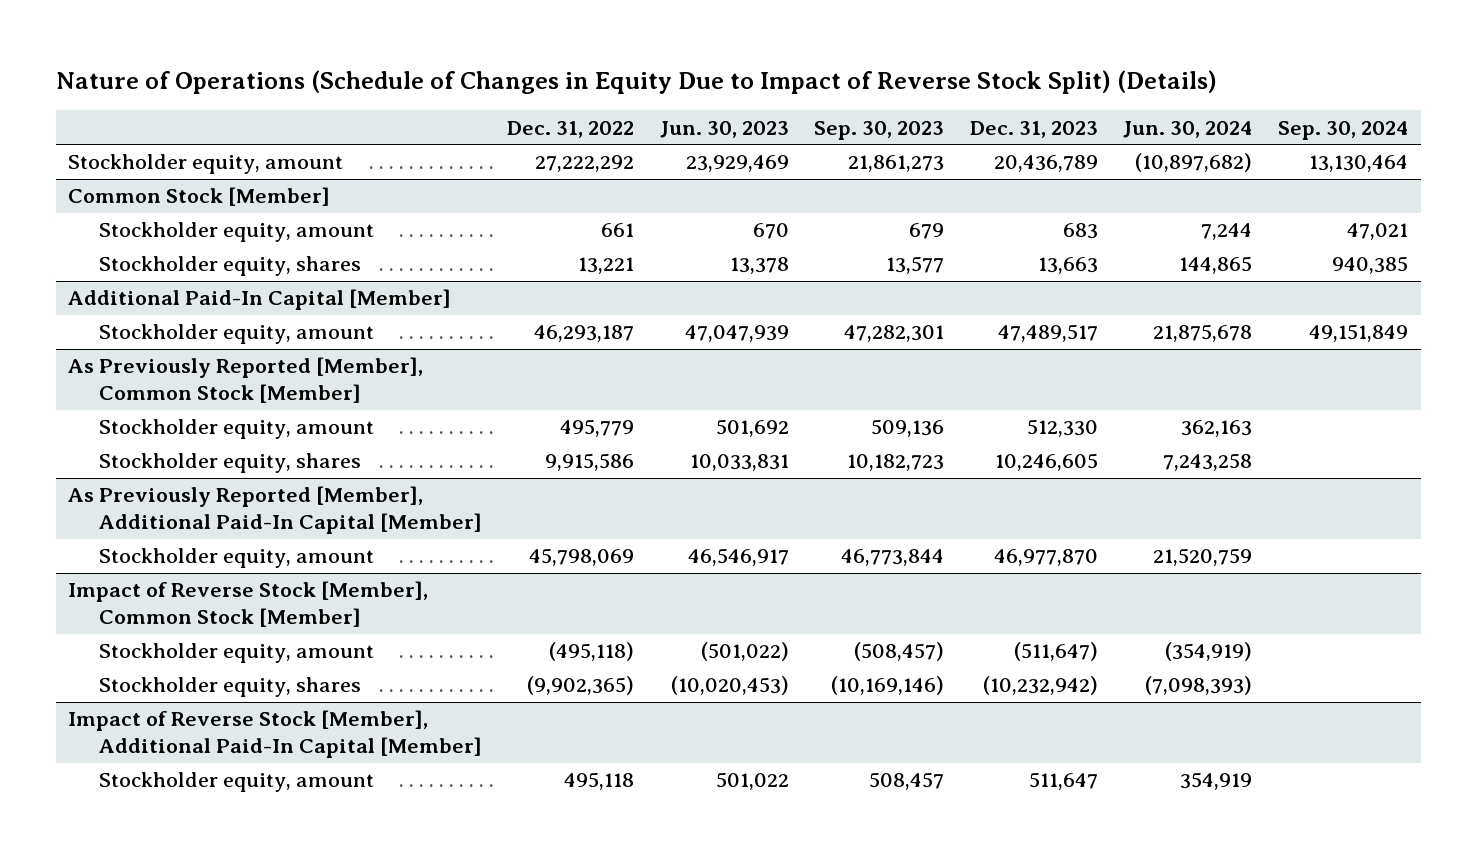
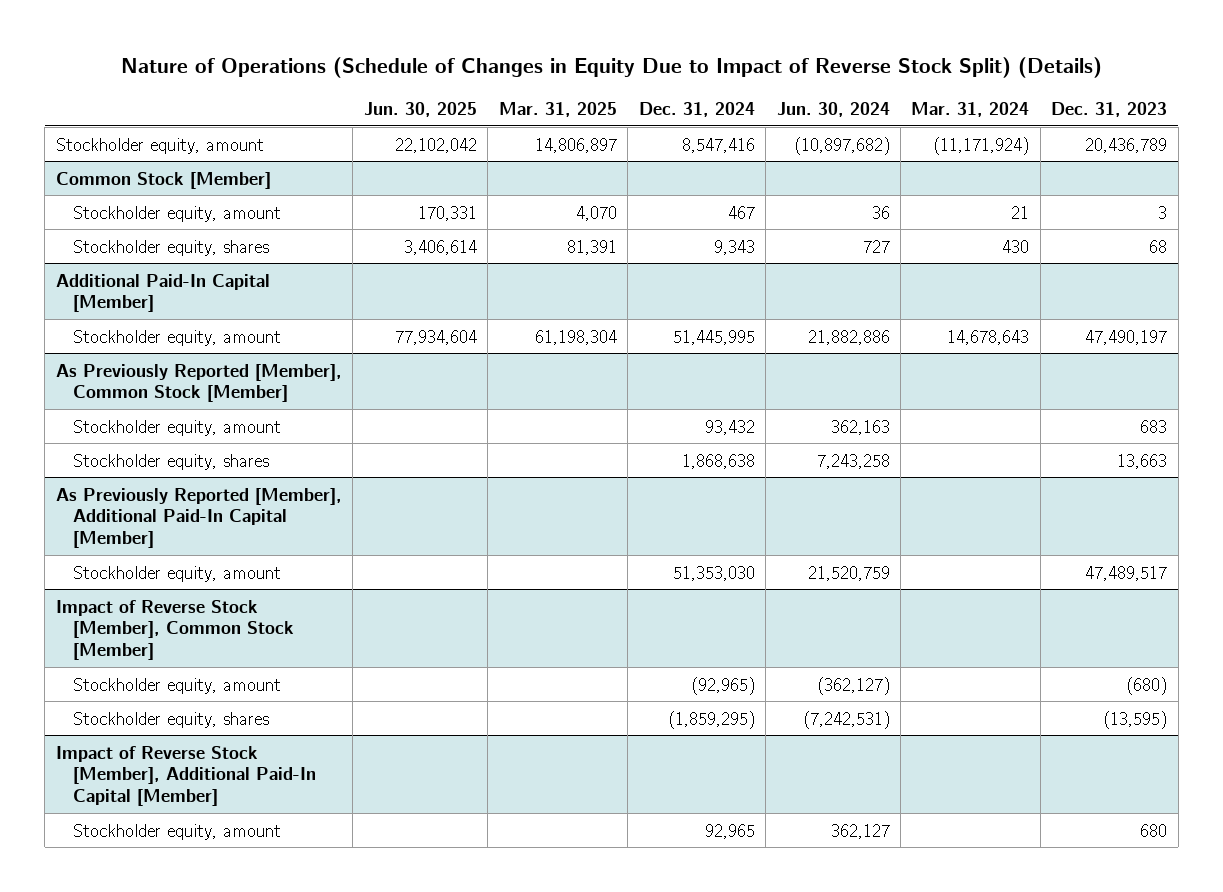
[507,120,635,138] Dec. 31, 2022 -> none
[659,120,789,138] Jun. 30, 2023 -> none
[814,120,945,140] Sep. 30, 2023 -> none
[1277,120,1408,140] Sep. 30, 2024 -> none
none -> [363,101,477,117] Jun. 30, 2025
none -> [498,101,617,117] Mar. 31, 2025
none -> [638,101,755,117] Dec. 31, 2024
none -> [911,101,1030,117] Mar. 31, 2024
[1062,223,1098,240] 683 -> [1158,205,1168,219] 3
[1201,223,1253,241] 7,244 -> [871,205,890,219] 36
[1037,257,1098,275] 13,663 -> [1149,239,1168,253] 68
[1179,256,1253,275] 144,865 -> [862,239,890,253] 727
[997,324,1098,343] 47,489,517 -> [1085,329,1168,345] 47,490,197
[1153,324,1253,343] 21,875,678 -> [807,329,890,345] 21,882,886
[1026,419,1098,438] 512,330 -> [1140,419,1168,433] 683
[994,453,1098,472] 10,246,605 -> [1117,453,1168,469] 13,663
[993,549,1098,567] 46,977,870 -> [1085,565,1168,581] 47,489,517
[1013,642,1098,662] (511,647) -> [1126,676,1168,695] (680)
[1165,642,1253,662] (354,919) -> [816,676,890,695] (362,127)
[982,676,1098,696] (10,232,942) -> [1103,710,1168,729] (13,595)
[1145,676,1253,696] (7,098,393) -> [802,710,890,729] (7,242,531)
[1028,772,1098,791] 511,647 -> [1140,823,1168,837] 680
[1180,772,1253,791] 354,919 -> [830,823,890,839] 362,127

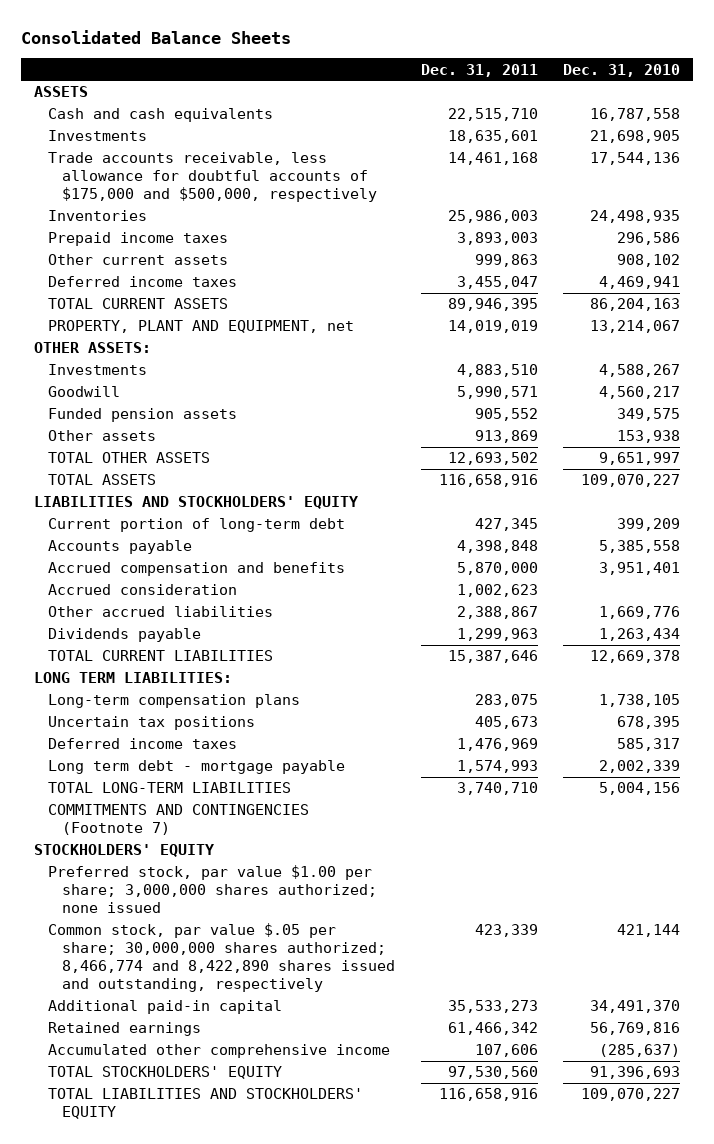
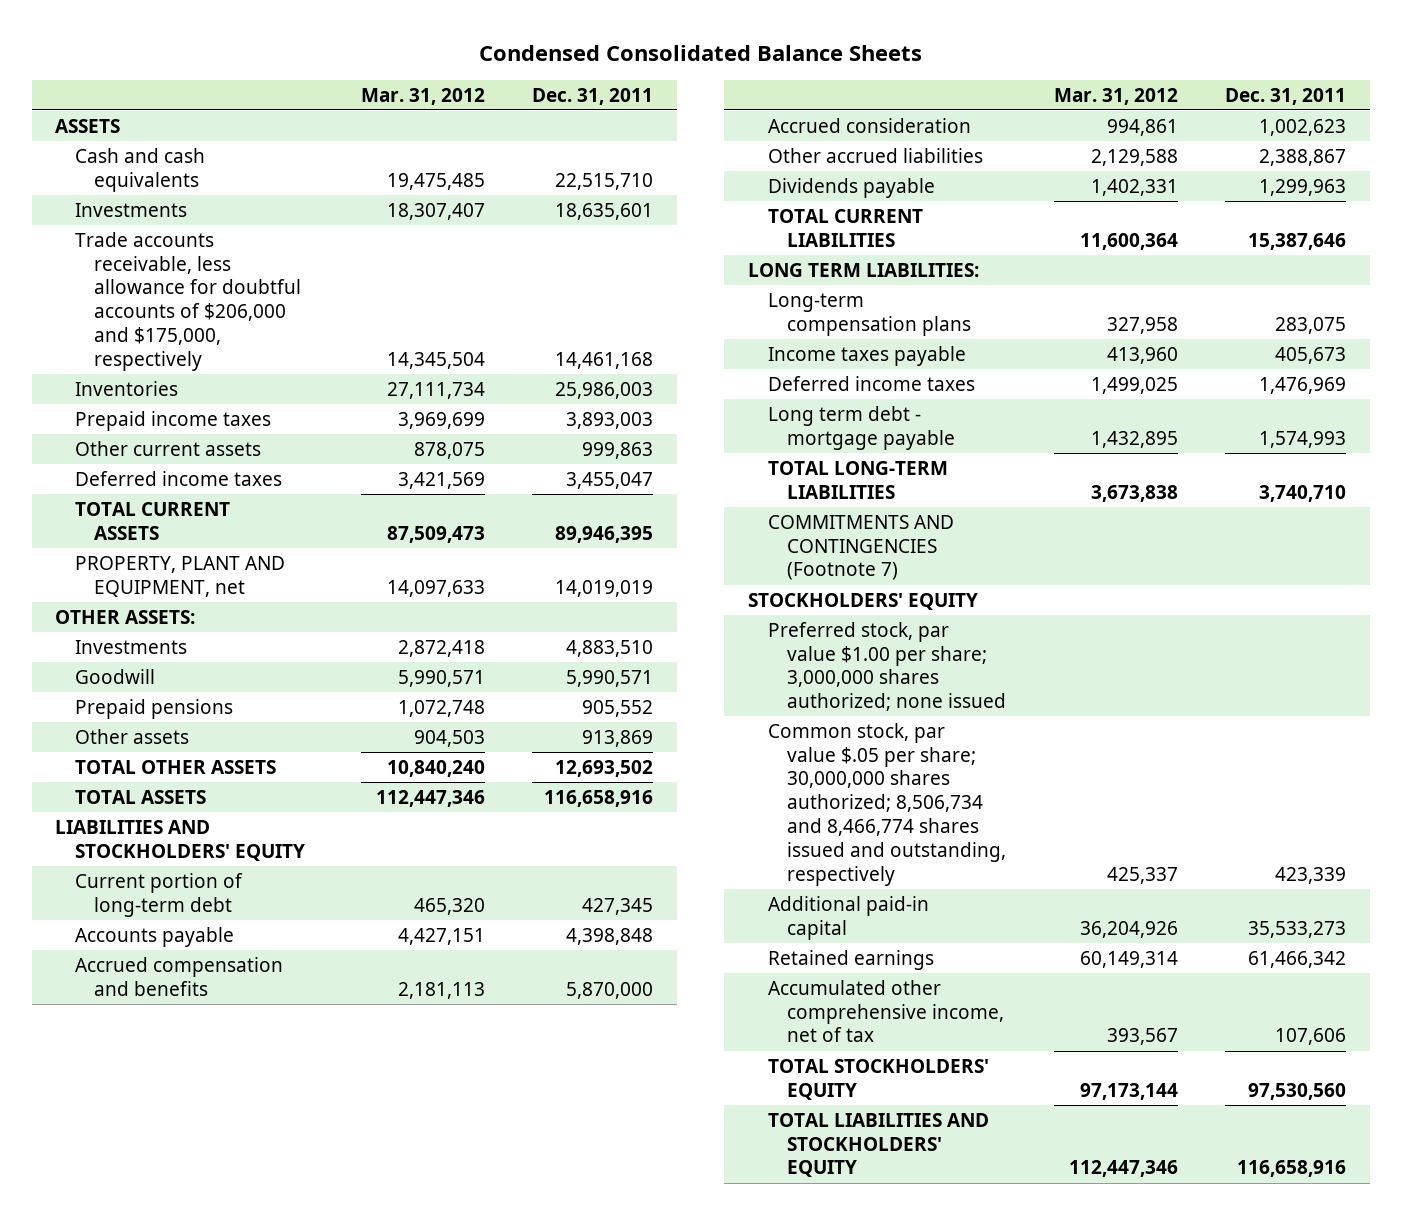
[21,29,292,44] Consolidated Balance Sheets -> [478,45,922,62] Condensed Consolidated Balance Sheets
[563,63,681,77] Dec. 31, 2010 -> none
none -> [360,87,485,105] Mar. 31, 2012
[48,152,378,203] Trade accounts receivable, less allowance for doubtful accounts of $175,000 and $500,000, respectively -> [74,231,302,372] Trade accounts receivable, less allowance for doubtful accounts of $206,000 and $175,000, respectively
[48,408,238,423] Funded pension assets -> [74,698,233,719] Prepaid pensions
[48,716,256,731] Uncertain tax positions -> [767,345,966,366] Income taxes payable
[48,923,396,993] Common stock, par value $.05 per share; 30,000,000 shares authorized; 8,466,774 and 8,422,890 shares issued and outstanding, respectively -> [767,722,1007,886] Common stock, par value $.05 per share; 30,000,000 shares authorized; 8,506,734 and 8,466,774 shares issued and outstanding, respectively
[48,1044,391,1059] Accumulated other comprehensive income -> [767,979,1005,1043] Accumulated other comprehensive income, net of tax

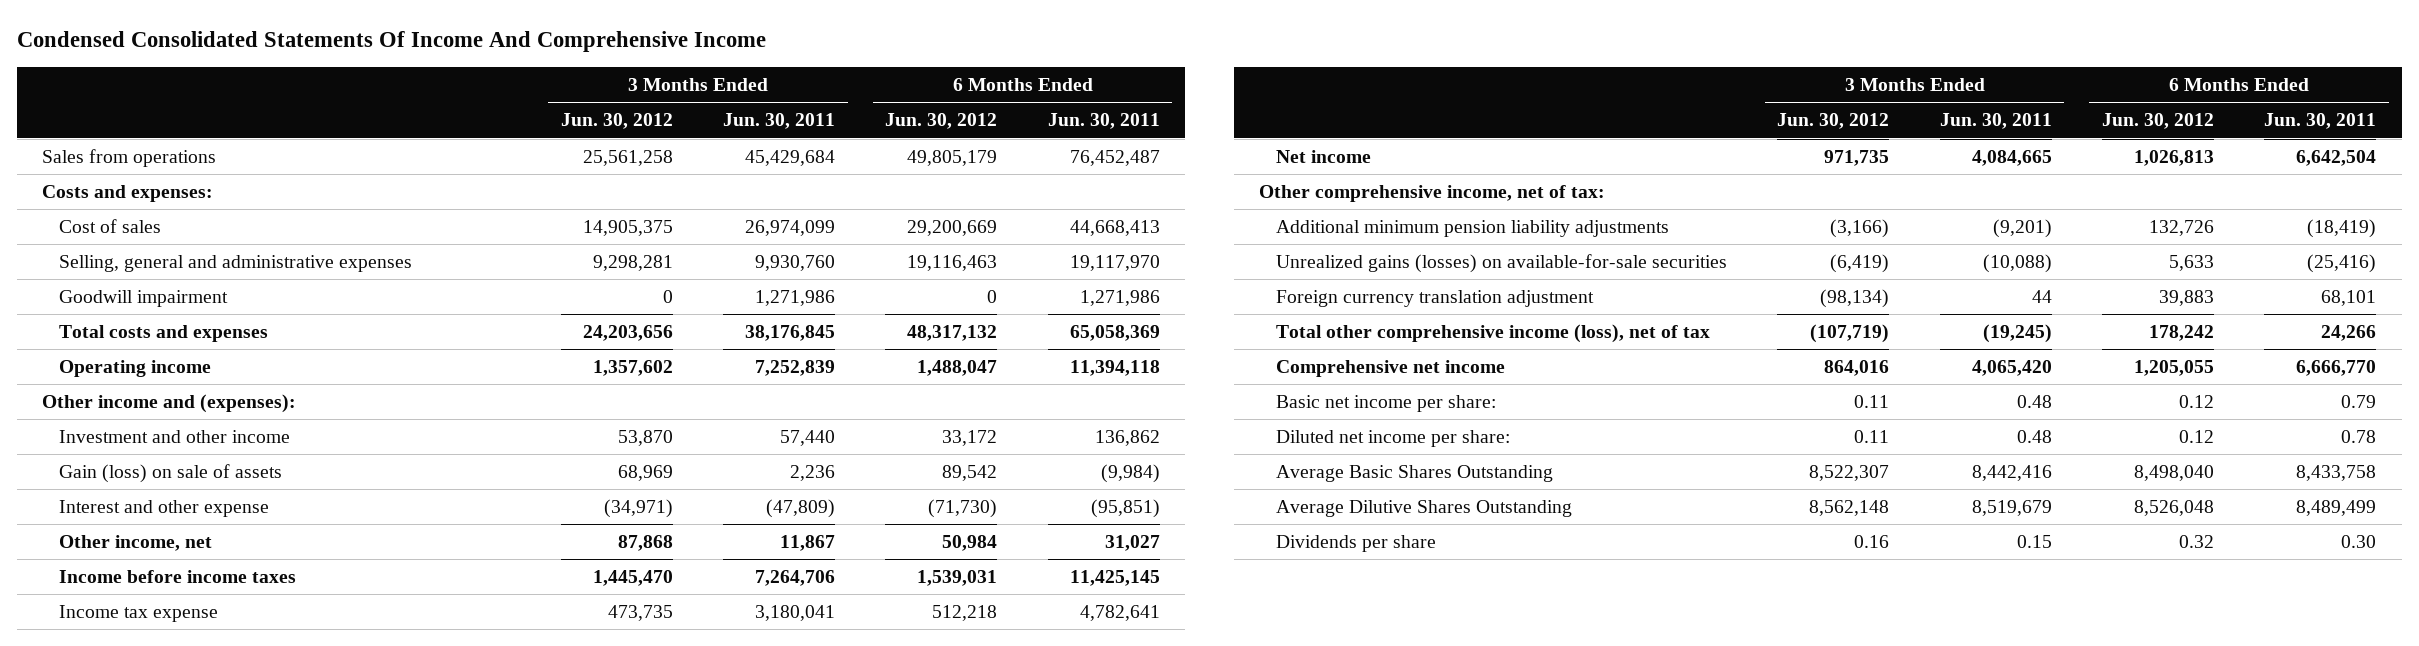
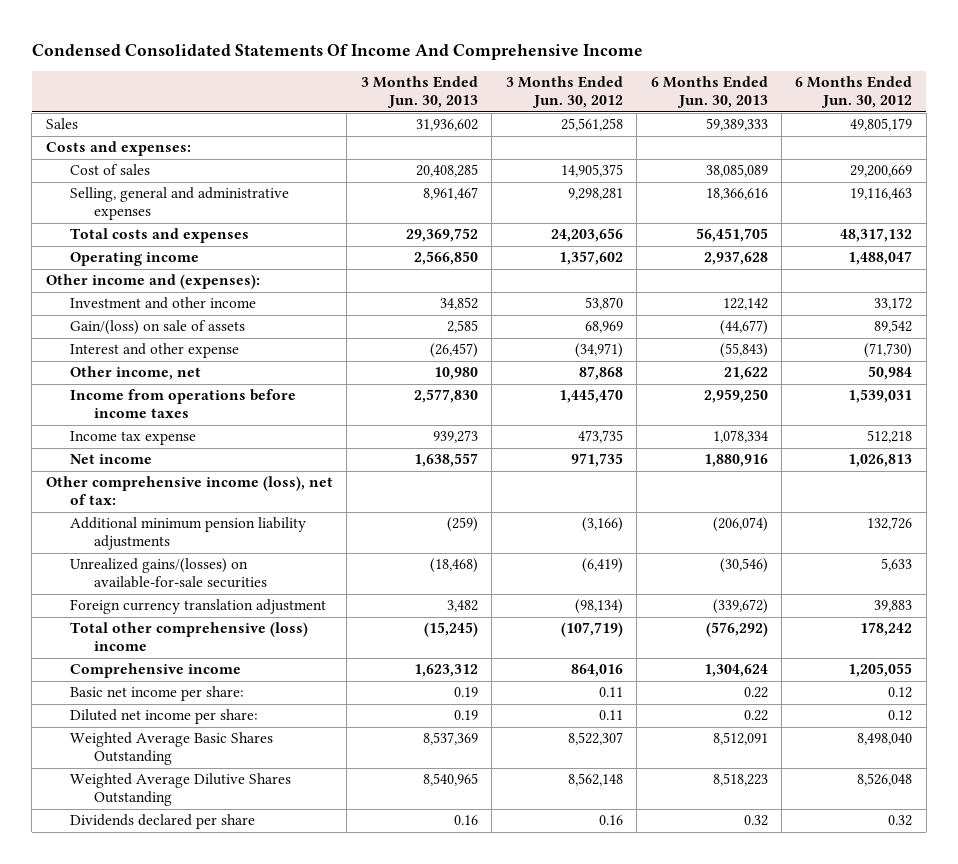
[723,113,836,130] Jun. 30, 2011 -> none
[1047,113,1160,130] Jun. 30, 2011 -> none
none -> [360,76,478,109] 3 Months Ended Jun. 30, 2013
none -> [650,76,768,109] 6 Months Ended Jun. 30, 2013
[42,149,217,168] Sales from operations -> [45,118,78,130] Sales
[59,290,229,308] Goodwill impairment -> none
[59,464,283,484] Gain (loss) on sale of assets -> [69,320,245,336] Gain/(loss) on sale of assets
[59,570,297,584] Income before income taxes -> [69,389,296,419] Income from operations before income taxes
[1258,185,1605,203] Other comprehensive income, net of tax: -> [45,476,333,506] Other comprehensive income (loss), net of tax:
[1276,254,1728,274] Unrealized gains (losses) on available-for-sale securities -> [69,558,267,589] Unrealized gains/(losses) on available-for-sale securities
[1276,324,1711,344] Total other comprehensive income (loss), net of tax -> [69,622,308,652] Total other comprehensive (loss) income
[1276,360,1506,378] Comprehensive net income -> [69,663,241,679] Comprehensive income
[1276,465,1554,483] Average Basic Shares Outstanding -> [69,732,273,766] Weighted Average Basic Shares Outstanding
[1276,500,1573,518] Average Dilutive Shares Outstanding -> [69,773,291,807] Weighted Average Dilutive Shares Outstanding
[1276,535,1437,553] Dividends per share -> [69,814,255,830] Dividends declared per share

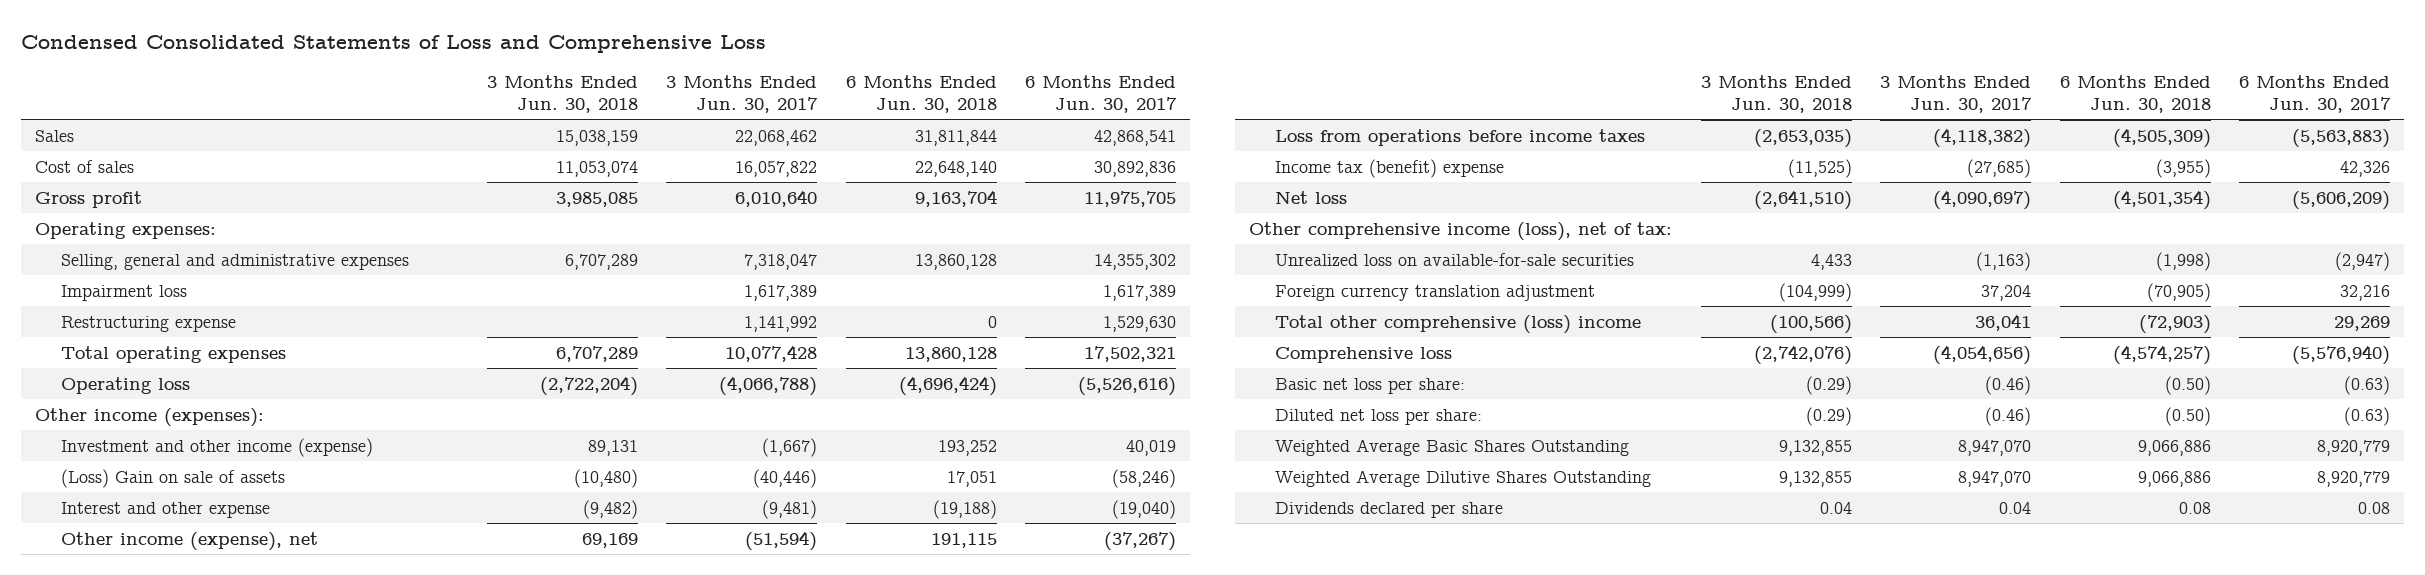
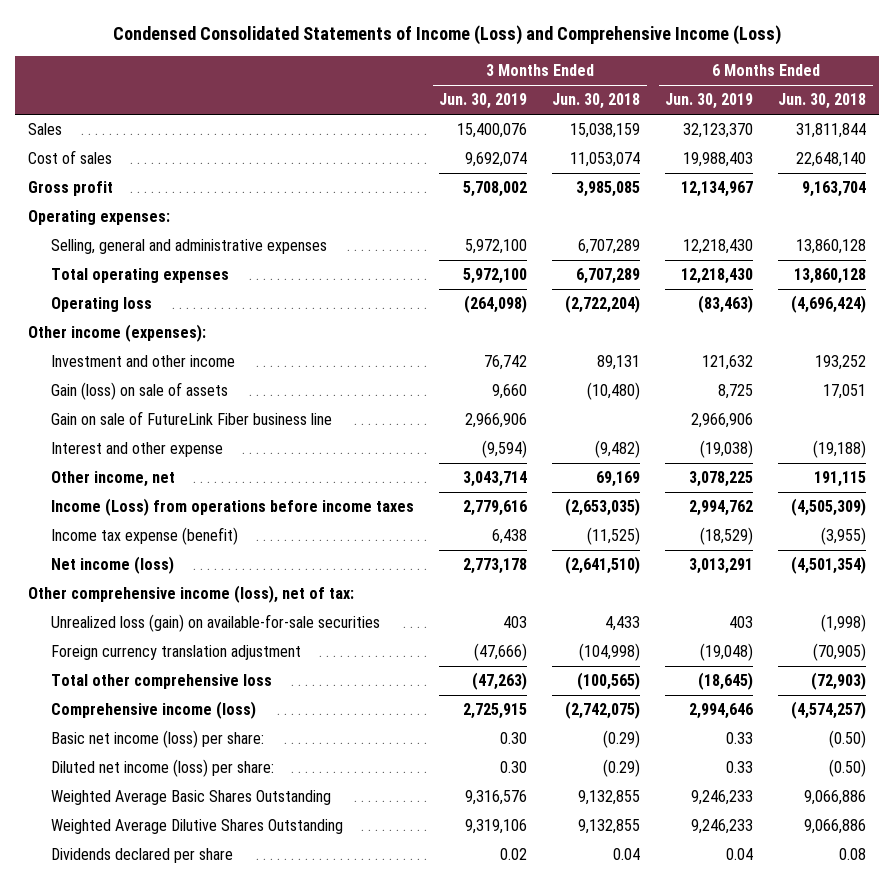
[20,34,766,53] Condensed Consolidated Statements of Loss and Comprehensive Loss -> [112,24,781,45] Condensed Consolidated Statements of Income (Loss) and Comprehensive Income (Loss)
[666,75,819,113] 3 Months Ended Jun. 30, 2017 -> none
[1025,75,1178,113] 6 Months Ended Jun. 30, 2017 -> none
none -> [439,93,528,110] Jun. 30, 2019
none -> [665,93,754,110] Jun. 30, 2019
[61,284,188,301] Impairment loss -> none
[61,315,237,332] Restructuring expense -> none
[61,437,374,457] Investment and other income (expense) -> [51,355,236,368] Investment and other income
[61,468,286,488] (Loss) Gain on sale of assets -> [51,382,229,401] Gain (loss) on sale of assets
none -> [51,411,333,426] Gain on sale of FutureLink Fiber business line
[61,531,319,551] Other income (expense), net -> [51,471,176,488] Other income, net
[1275,128,1646,146] Loss from operations before income taxes -> [51,498,415,517] Income (Loss) from operations before income taxes
[1275,158,1505,178] Income tax (benefit) expense -> [51,527,239,546] Income tax expense (benefit)
[1275,190,1348,204] Net loss -> [51,556,175,575] Net income (loss)
[1275,252,1635,266] Unrealized loss on available-for-sale securities -> [51,614,381,633] Unrealized loss (gain) on available-for-sale securities
[1778,282,1852,302] (104,999) -> [579,643,641,662] (104,998)
[1275,314,1642,334] Total other comprehensive (loss) income -> [51,674,273,690] Total other comprehensive loss
[1769,314,1852,334] (100,566) -> [577,672,641,691] (100,565)
[1275,346,1453,363] Comprehensive loss -> [51,701,257,720] Comprehensive income (loss)
[1753,344,1852,365] (2,742,076) -> [565,701,641,720] (2,742,075)
[1275,377,1466,394] Basic net loss per share: -> [51,730,265,749] Basic net income (loss) per share:
[1275,408,1483,425] Diluted net loss per share: -> [51,759,275,778] Diluted net income (loss) per share:

